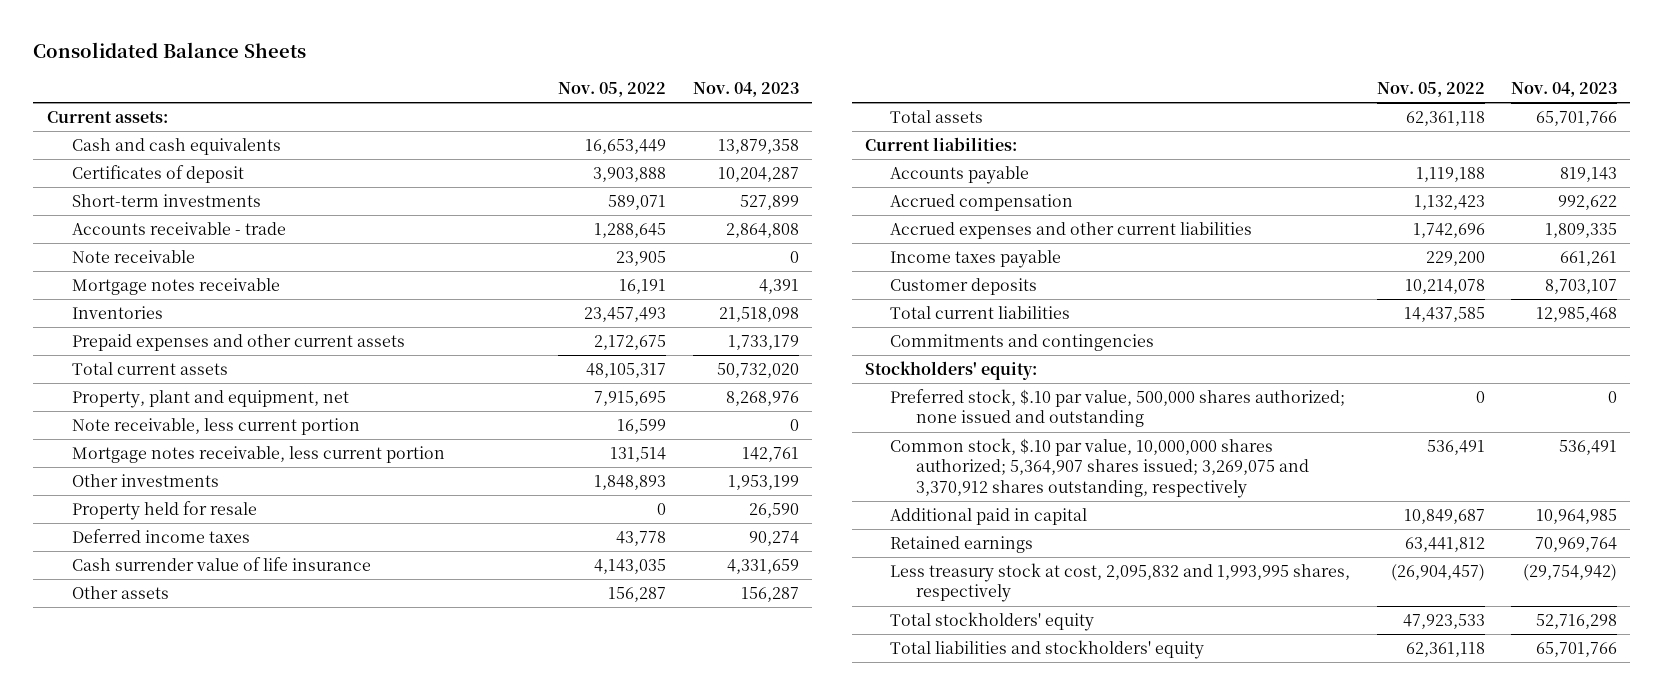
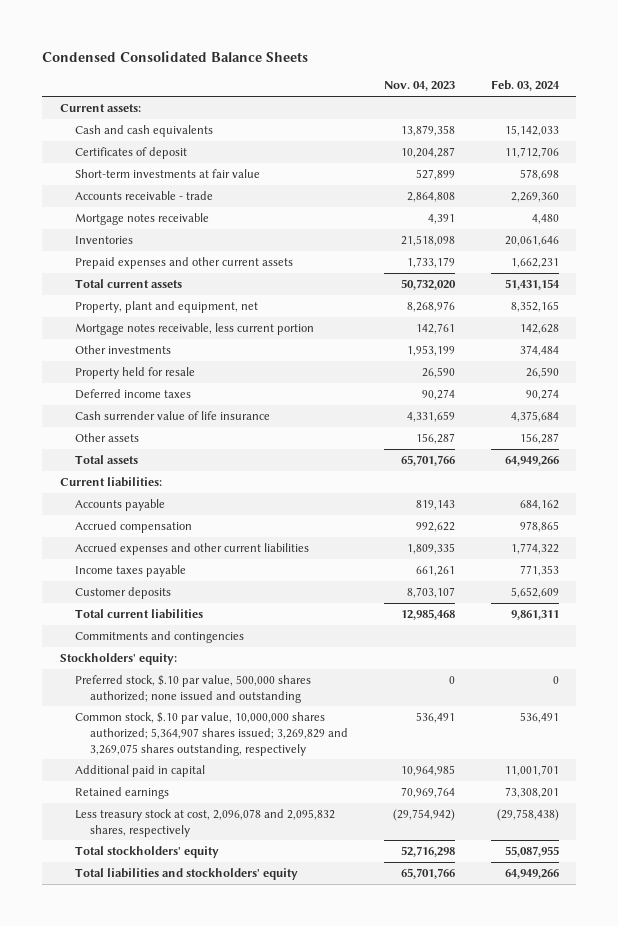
[33,42,307,59] Consolidated Balance Sheets -> [41,50,308,62] Condensed Consolidated Balance Sheets
[558,81,667,97] Nov. 05, 2022 -> none
none -> [490,80,560,92] Feb. 03, 2024
[71,193,261,207] Short-term investments -> [74,168,260,178] Short-term investments at fair value
[71,249,195,263] Note receivable -> none
[71,417,360,435] Note receivable, less current portion -> none
[890,437,1309,498] Common stock, $.10 par value, 10,000,000 shares authorized; 5,364,907 shares issued; 3,269,075 and 3,370,912 shares outstanding, respectively -> [74,711,348,756] Common stock, $.10 par value, 10,000,000 shares authorized; 5,364,907 shares issued; 3,269,829 and 3,269,075 shares outstanding, respectively
[890,562,1351,603] Less treasury stock at cost, 2,095,832 and 1,993,995 shares, respectively -> [74,808,335,837] Less treasury stock at cost, 2,096,078 and 2,095,832 shares, respectively

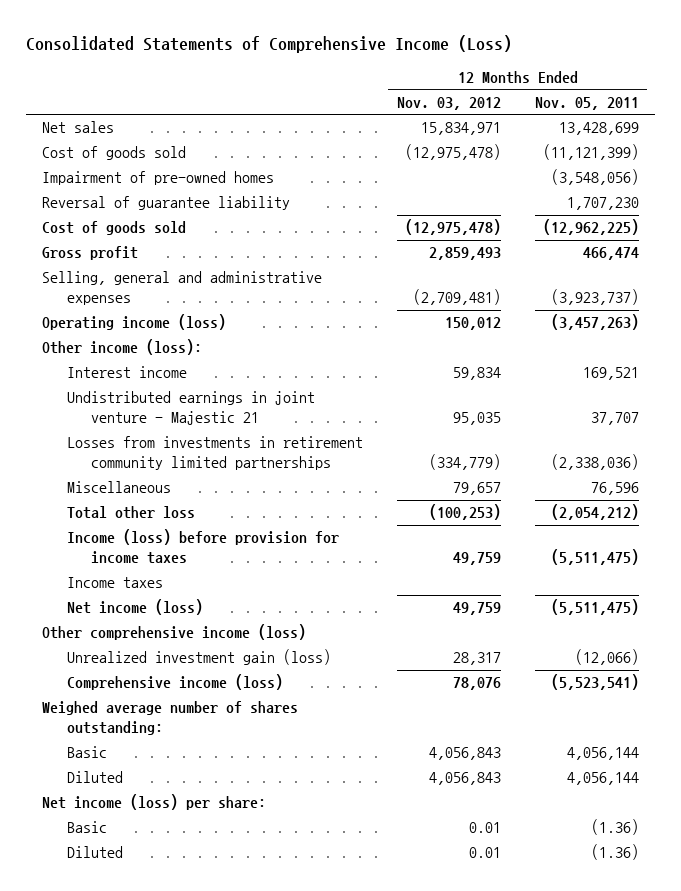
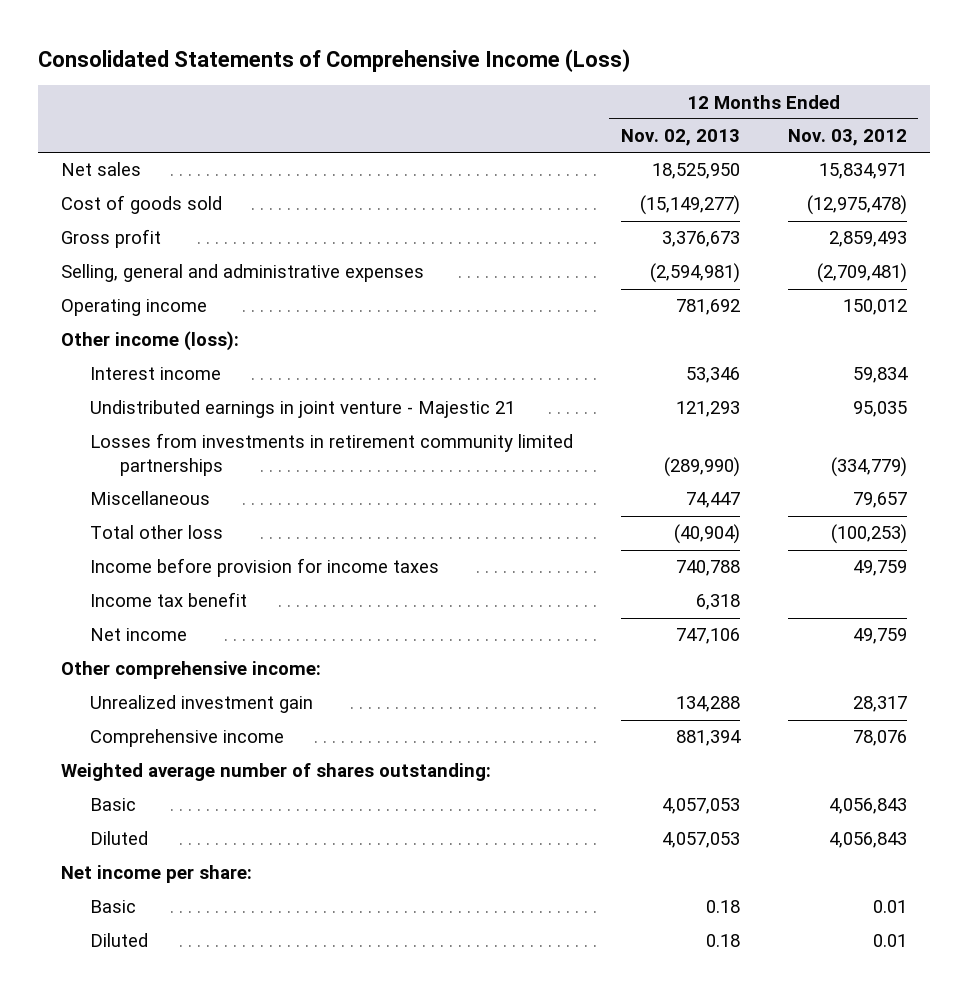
[534,96,639,110] Nov. 05, 2011 -> none
none -> [621,129,741,147] Nov. 02, 2013
[42,171,275,186] Impairment of pre-owned homes -> none
[42,196,291,211] Reversal of guarantee liability -> none
[42,221,187,236] Cost of goods sold -> none
[42,314,227,331] Operating income (loss) -> [61,299,208,317] Operating income
[66,529,339,565] Income (loss) before provision for income taxes -> [90,558,440,578] Income before provision for income taxes
[66,577,163,589] Income taxes -> [90,592,248,608] Income tax benefit
[66,599,203,616] Net income (loss) -> [90,628,188,642] Net income
[42,624,307,641] Other comprehensive income (loss) -> [61,661,322,680] Other comprehensive income:
[66,649,331,666] Unrealized investment gain (loss) -> [90,695,314,714] Unrealized investment gain
[66,674,283,691] Comprehensive income (loss) -> [90,729,285,748] Comprehensive income
[42,701,299,736] Weighed average number of shares outstanding: -> [61,763,492,782] Weighted average number of shares outstanding:
[42,794,267,811] Net income (loss) per share: -> [61,865,253,884] Net income per share:

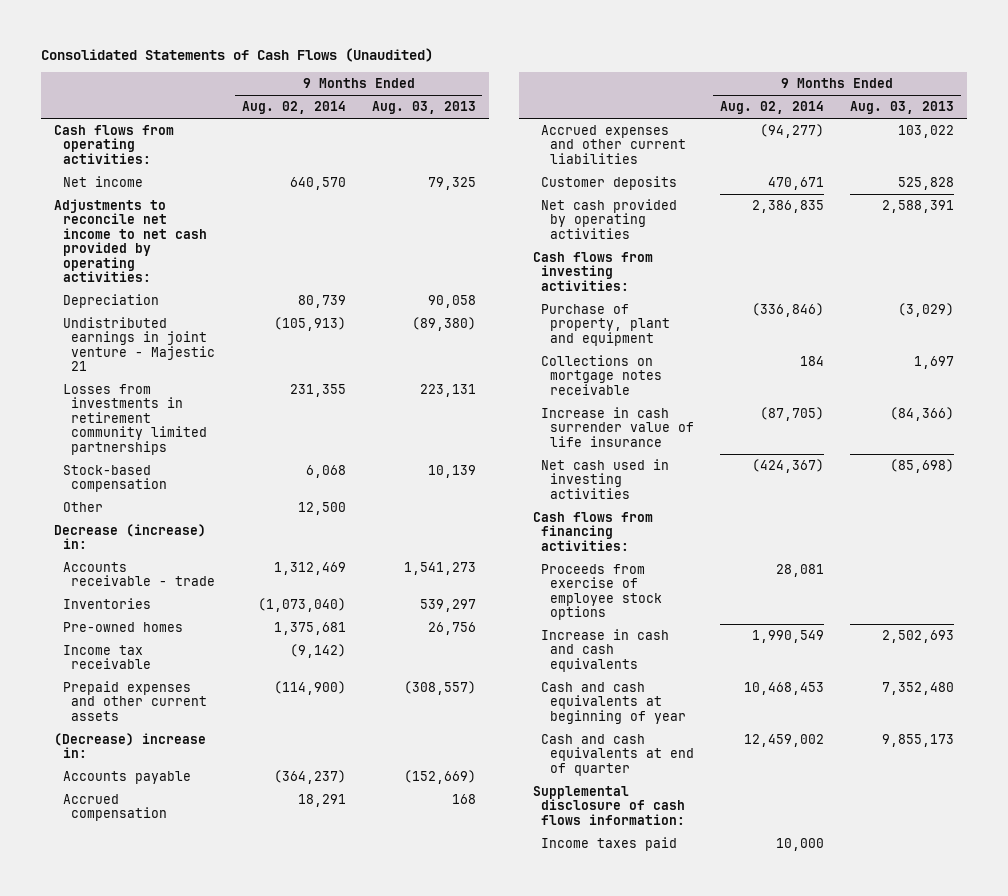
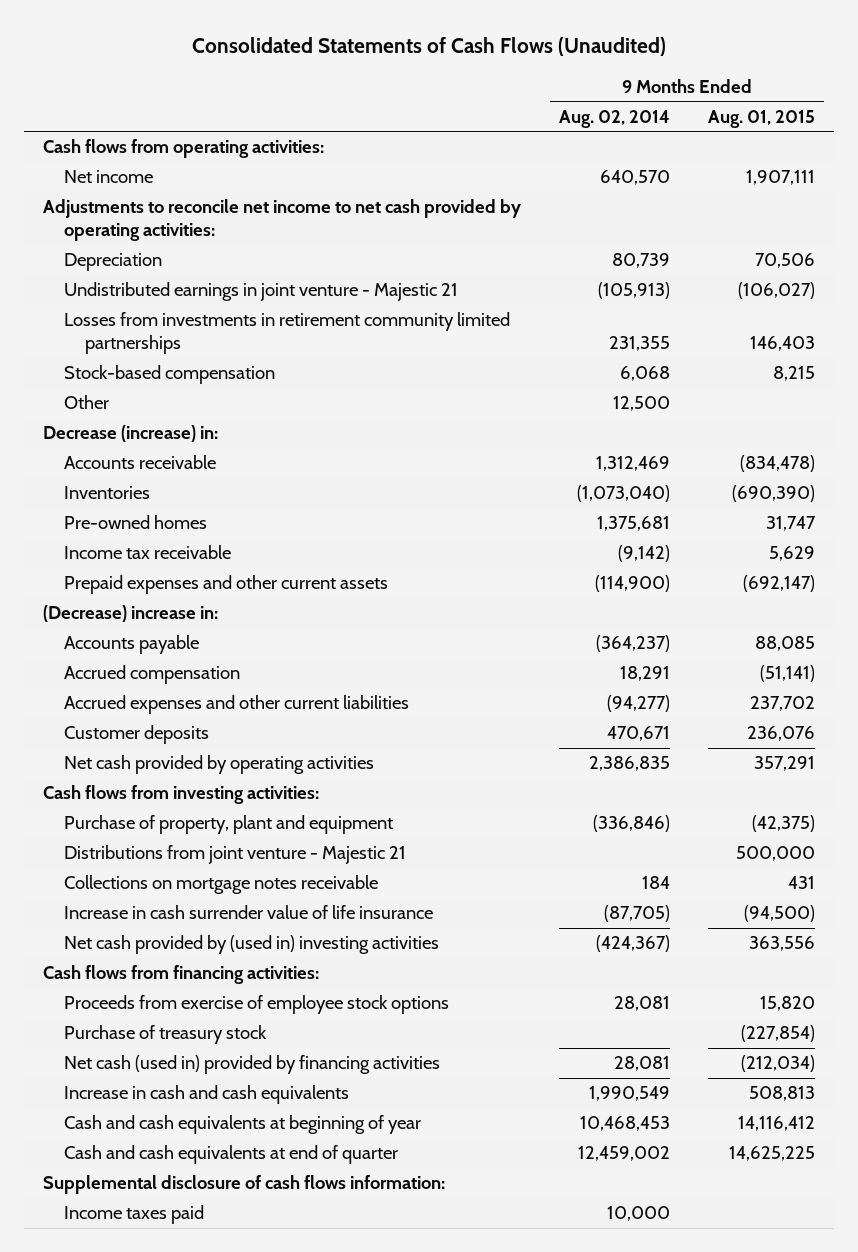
[371,101,476,115] Aug. 03, 2013 -> none
none -> [707,109,815,128] Aug. 01, 2015
[62,561,216,587] Accounts receivable - trade -> [64,455,217,470] Accounts receivable
none -> [64,845,407,865] Distributions from joint venture - Majestic 21
[541,458,670,499] Net cash used in investing activities -> [64,935,440,955] Net cash provided by (used in) investing activities
none -> [64,1025,268,1045] Purchase of treasury stock
none -> [64,1055,441,1075] Net cash (used in) provided by financing activities

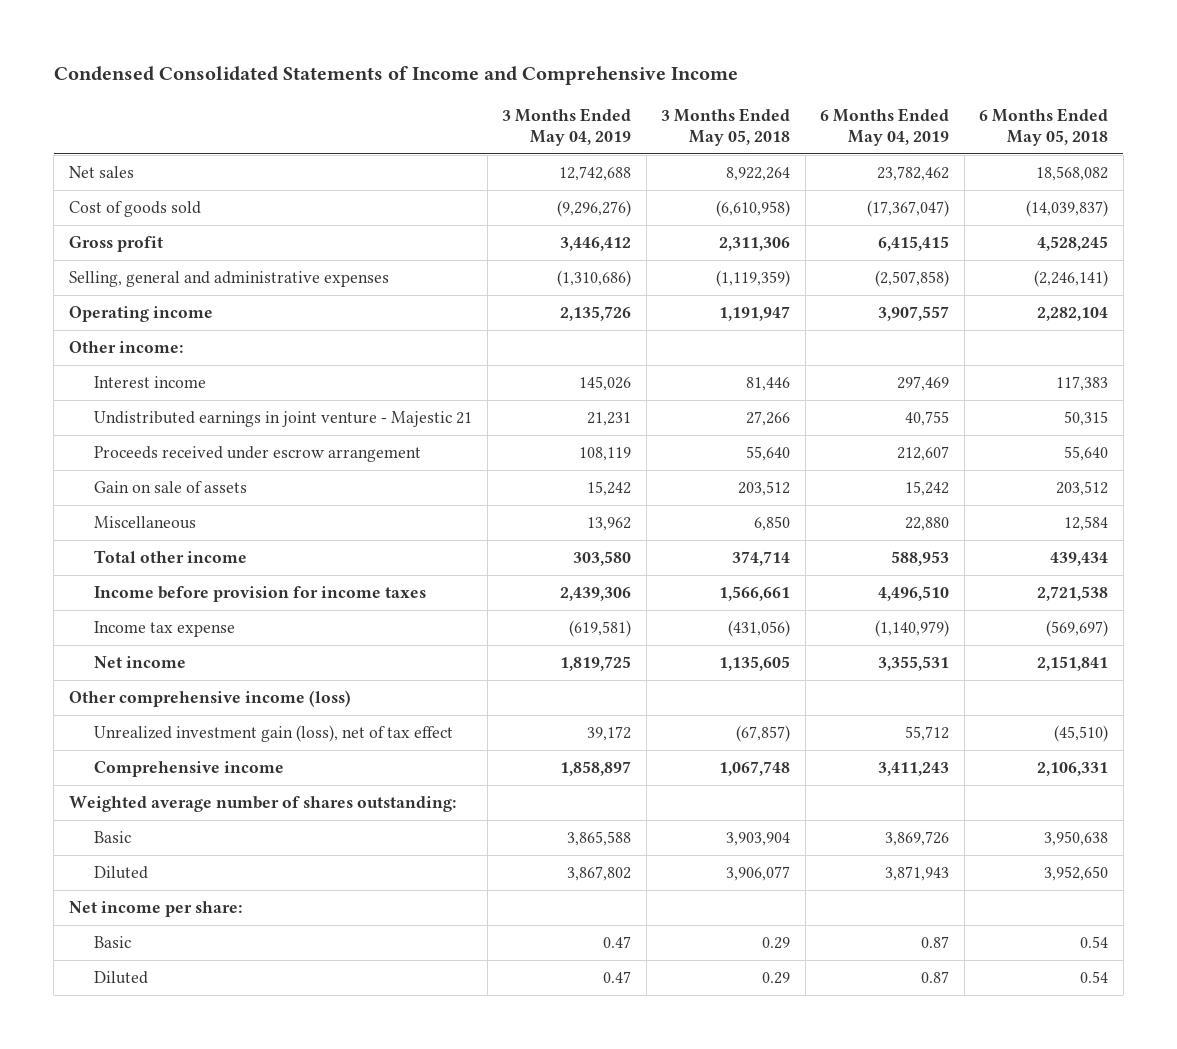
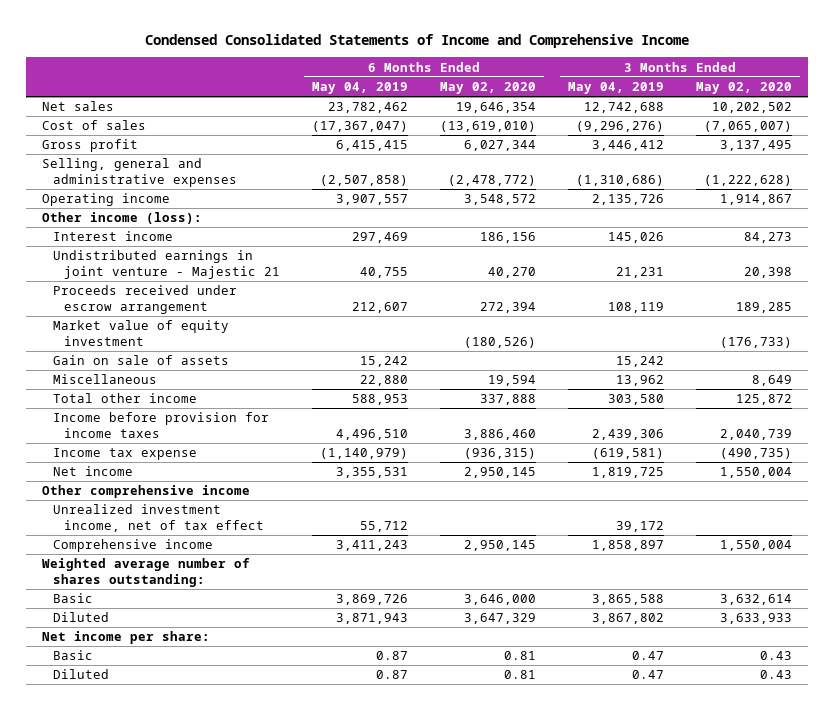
[661,107,791,146] 3 Months Ended May 05, 2018 -> none
[979,107,1109,146] 6 Months Ended May 05, 2018 -> none
none -> [440,82,537,95] May 02, 2020
none -> [695,82,792,95] May 02, 2020
[68,201,201,218] Cost of goods sold -> [41,120,146,131] Cost of sales
[68,341,183,354] Other income: -> [41,212,202,225] Other income (loss):
none -> [53,320,230,347] Market value of equity investment
[68,690,351,708] Other comprehensive income (loss) -> [41,485,250,499] Other comprehensive income
[93,725,453,743] Unrealized investment gain (loss), net of tax effect -> [53,504,265,533] Unrealized investment income, net of tax effect

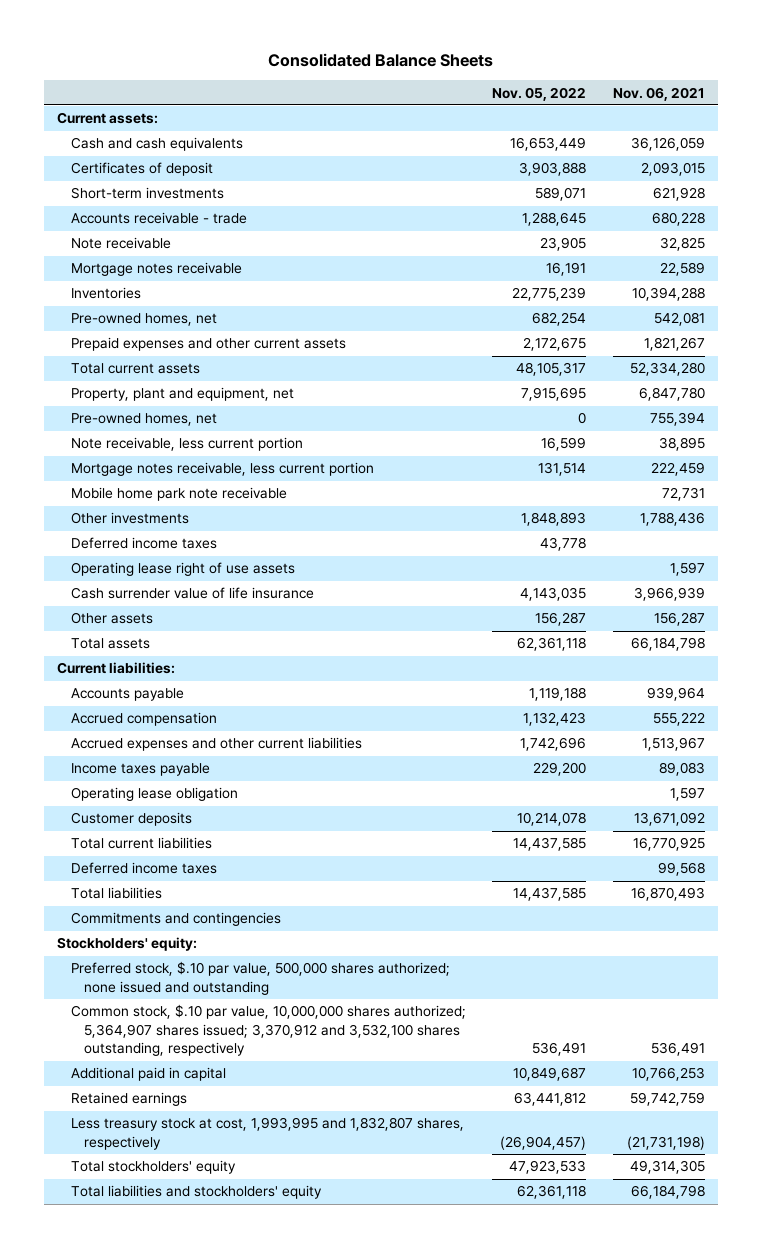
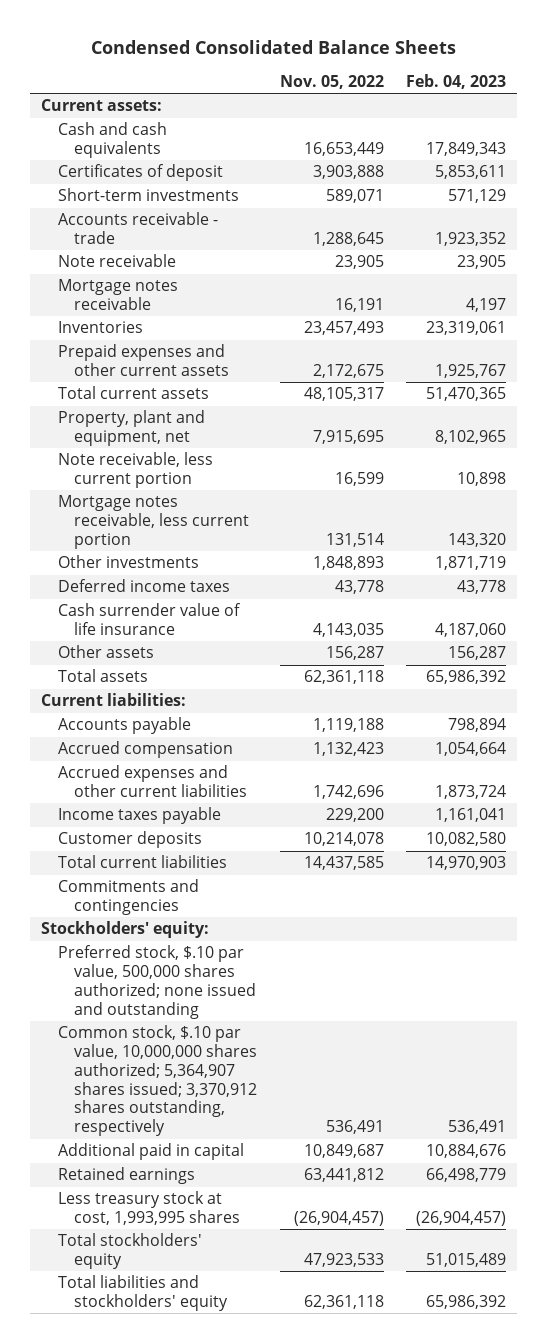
[268,53,494,68] Consolidated Balance Sheets -> [90,40,456,55] Condensed Consolidated Balance Sheets
[613,86,706,101] Nov. 06, 2021 -> none
none -> [406,74,507,90] Feb. 04, 2023
[70,313,217,327] Pre-owned homes, net -> none
[512,287,587,302] 22,775,239 -> [303,321,384,336] 23,457,493
[70,413,217,427] Pre-owned homes, net -> none
[70,487,287,502] Mobile home park note receivable -> none
[70,562,295,577] Operating lease right of use assets -> none
[70,787,238,802] Operating lease obligation -> none
[70,862,217,875] Deferred income taxes -> none
[70,887,162,900] Total liabilities -> none
[70,1004,466,1057] Common stock, $.10 par value, 10,000,000 shares authorized; 5,364,907 shares issued; 3,370,912 and 3,532,100 shares outstanding, respectively -> [57,1025,258,1137] Common stock, $.10 par value, 10,000,000 shares authorized; 5,364,907 shares issued; 3,370,912 shares outstanding, respectively
[70,1117,464,1150] Less treasury stock at cost, 1,993,995 and 1,832,807 shares, respectively -> [57,1191,241,1226] Less treasury stock at cost, 1,993,995 shares

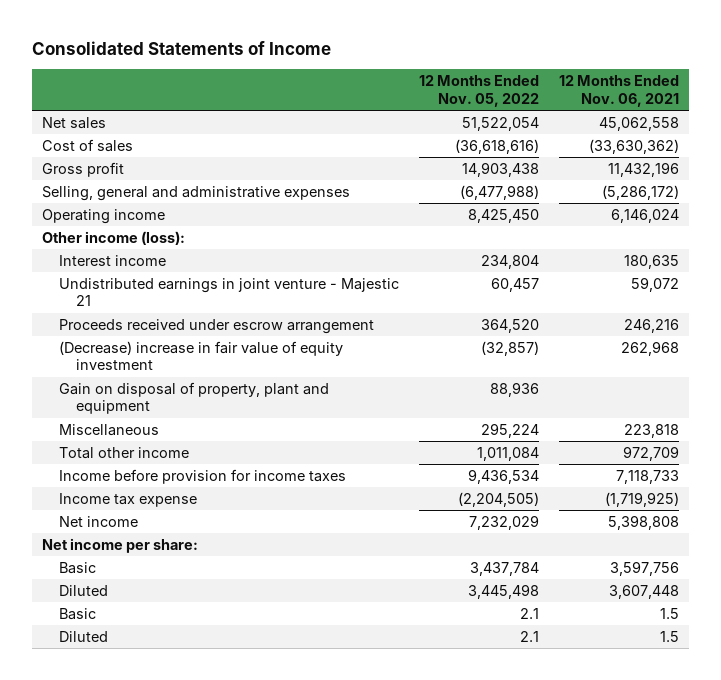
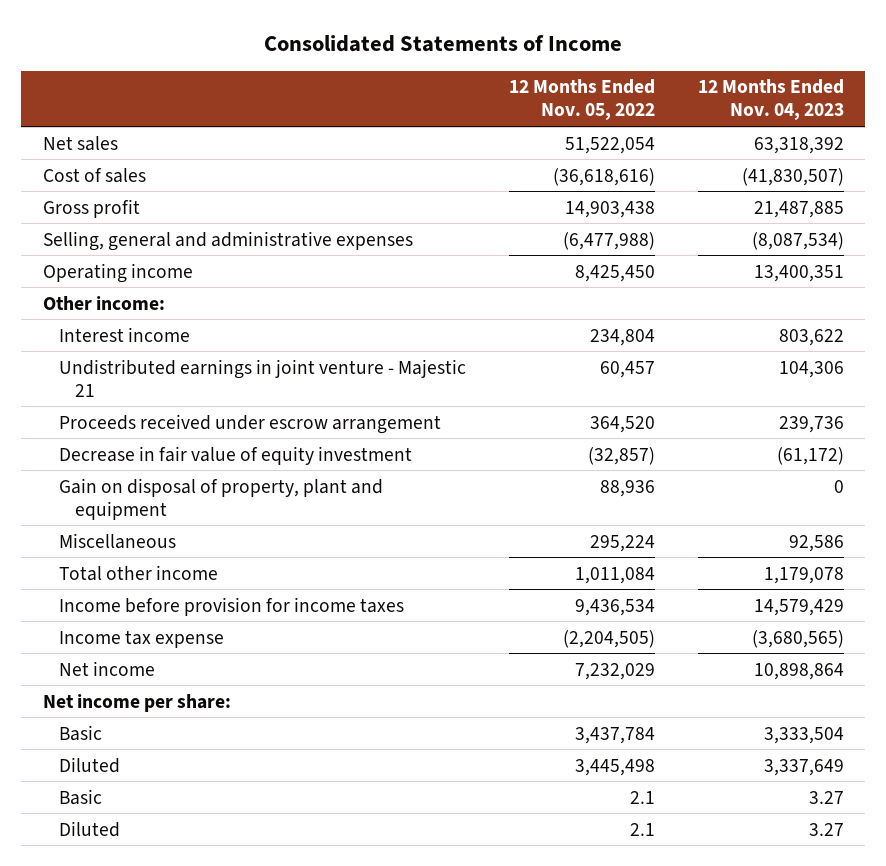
[559,75,680,107] 12 Months Ended Nov. 06, 2021 -> none
none -> [697,79,844,121] 12 Months Ended Nov. 04, 2023
[41,230,185,245] Other income (loss): -> [42,295,165,310] Other income:
[59,340,344,371] (Decrease) increase in fair value of equity investment -> [58,445,412,465] Decrease in fair value of equity investment

